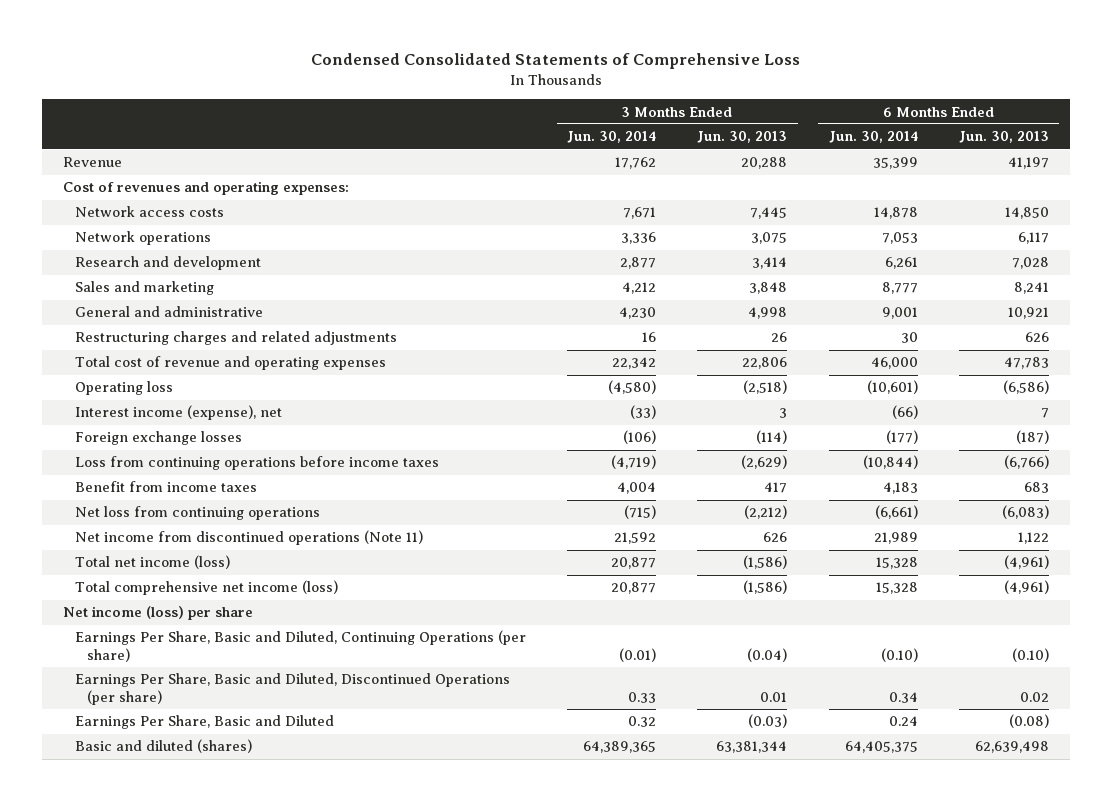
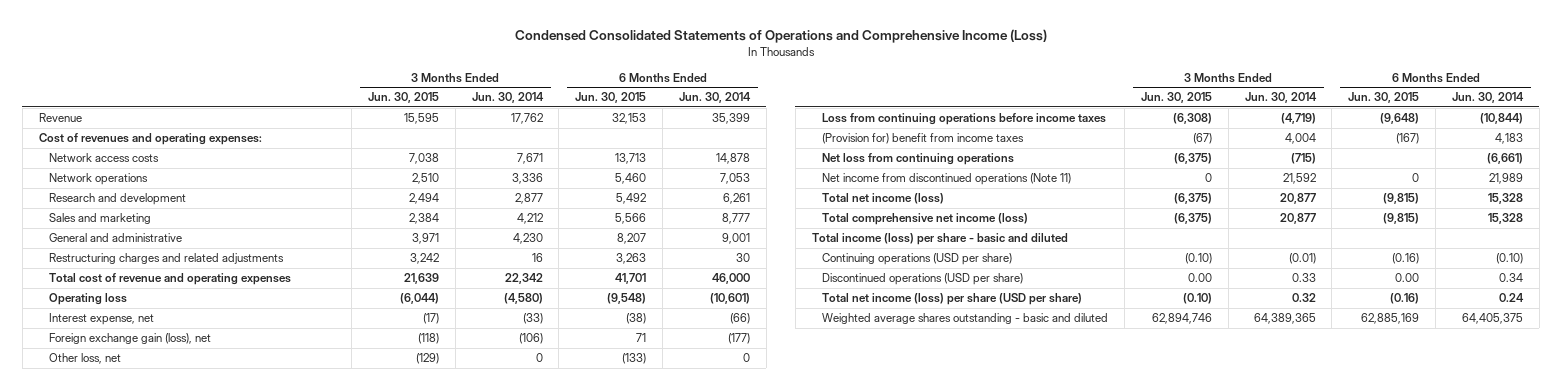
[311,53,801,70] Condensed Consolidated Statements of Comprehensive Loss -> [514,29,1047,44] Condensed Consolidated Statements of Operations and Comprehensive Income (Loss)
[697,131,788,144] Jun. 30, 2013 -> none
[959,131,1050,144] Jun. 30, 2013 -> none
none -> [368,92,440,104] Jun. 30, 2015
none -> [575,92,647,104] Jun. 30, 2015
[74,405,282,421] Interest income (expense), net -> [49,313,155,326] Interest expense, net
[74,431,242,446] Foreign exchange losses -> [49,333,212,345] Foreign exchange gain (loss), net
none -> [49,353,122,365] Other loss, net
[74,481,257,493] Benefit from income taxes -> [822,133,1025,145] (Provision for) benefit from income taxes
[63,606,254,621] Net income (loss) per share -> [811,233,1068,246] Total income (loss) per share - basic and diluted
[74,630,526,662] Earnings Per Share, Basic and Diluted, Continuing Operations (per share) -> [822,253,1013,266] Continuing operations (USD per share)
[74,673,510,705] Earnings Per Share, Basic and Diluted, Discontinued Operations (per share) -> [822,273,1024,286] Discontinued operations (USD per share)
[74,715,334,730] Earnings Per Share, Basic and Diluted -> [822,293,1083,306] Total net income (loss) per share (USD per share)
[74,739,252,754] Basic and diluted (shares) -> [822,313,1109,325] Weighted average shares outstanding - basic and diluted

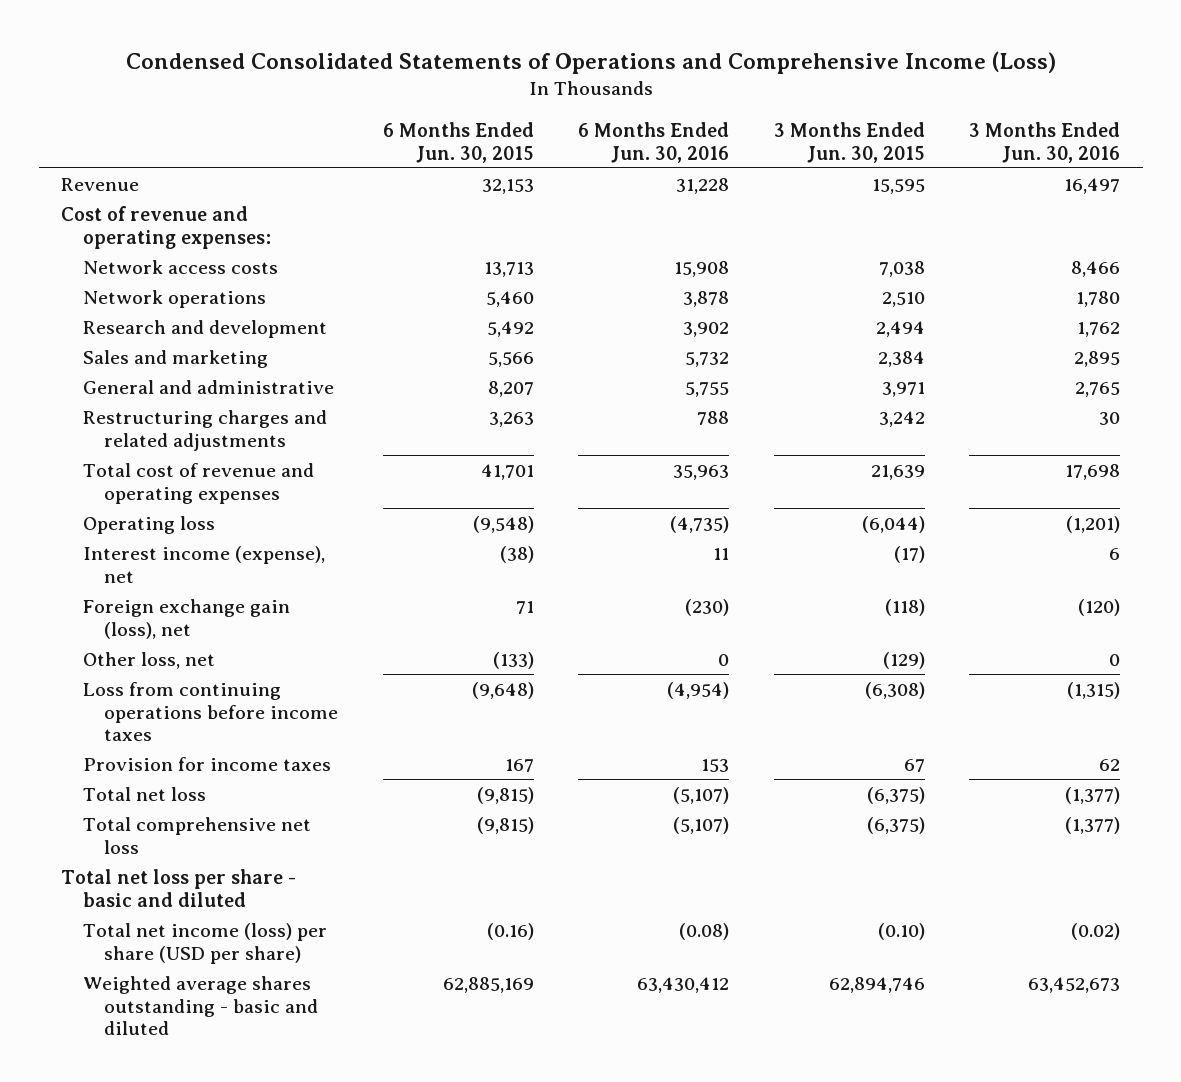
[471,92,544,104] Jun. 30, 2014 -> none
[678,92,751,104] Jun. 30, 2014 -> none
none -> [578,121,730,163] 6 Months Ended Jun. 30, 2016
none -> [969,121,1121,163] 3 Months Ended Jun. 30, 2016
[38,133,262,146] Cost of revenues and operating expenses: -> [60,205,271,249] Cost of revenue and operating expenses:
[49,313,155,326] Interest expense, net -> [82,545,325,583] Interest income (expense), net
[822,153,1015,166] Net loss from continuing operations -> none
[822,173,1072,186] Net income from discontinued operations (Note 11) -> none
[822,253,1013,266] Continuing operations (USD per share) -> none
[822,273,1024,286] Discontinued operations (USD per share) -> none
[822,133,1025,145] (Provision for) benefit from income taxes -> [82,756,331,771] Provision for income taxes
[1193,133,1213,145] (67) -> [903,758,925,772] 67
[1396,133,1420,145] (167) -> [504,758,534,772] 167
[822,193,945,205] Total net income (loss) -> [82,786,206,801] Total net loss
[822,213,1029,226] Total comprehensive net income (loss) -> [82,816,311,854] Total comprehensive net loss
[811,233,1068,246] Total income (loss) per share - basic and diluted -> [60,868,296,907] Total net loss per share - basic and diluted

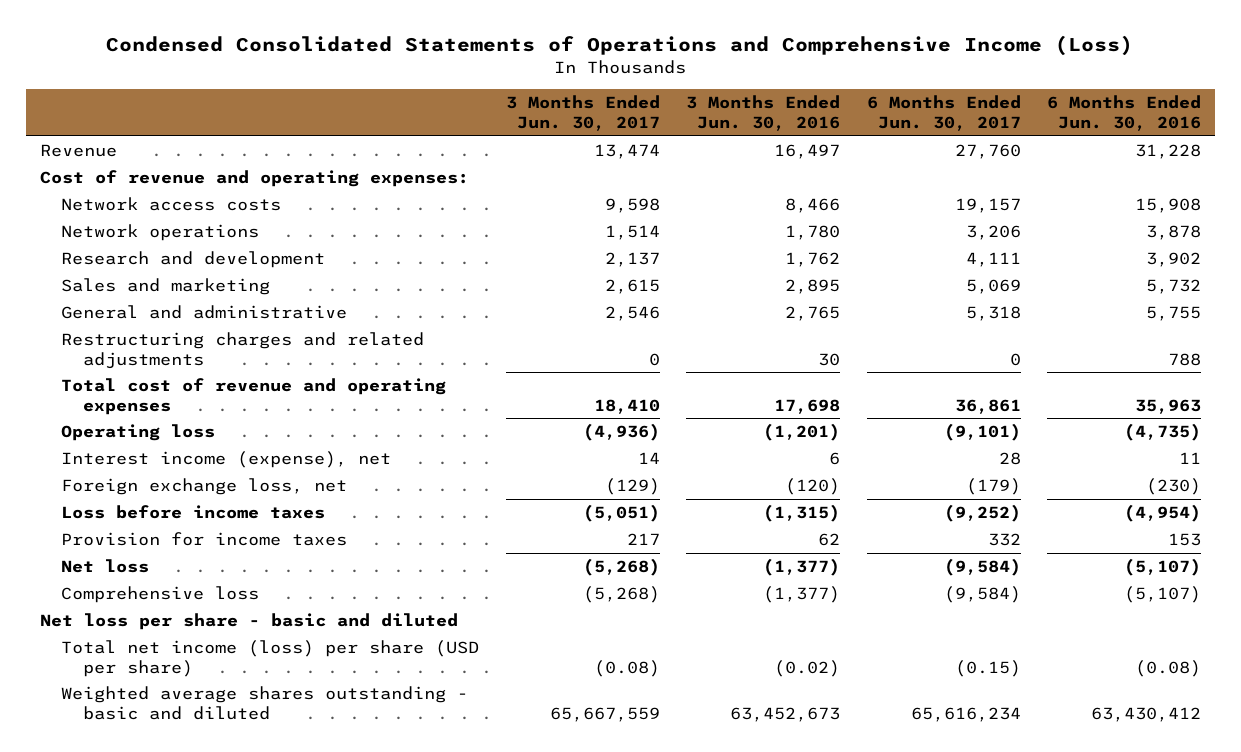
[382,121,534,163] 6 Months Ended Jun. 30, 2015 -> none
[773,121,925,163] 3 Months Ended Jun. 30, 2015 -> none
none -> [505,95,660,131] 3 Months Ended Jun. 30, 2017
none -> [866,95,1021,131] 6 Months Ended Jun. 30, 2017
[82,651,215,669] Other loss, net -> none
[82,598,290,639] Foreign exchange gain (loss), net -> [61,478,348,496] Foreign exchange loss, net
[82,681,339,742] Loss from continuing operations before income taxes -> [61,505,326,520] Loss before income taxes
[82,786,206,801] Total net loss -> [61,559,150,574] Net loss
[82,816,311,854] Total comprehensive net loss -> [61,586,260,604] Comprehensive loss
[60,868,296,907] Total net loss per share - basic and diluted -> [39,613,458,631] Net loss per share - basic and diluted

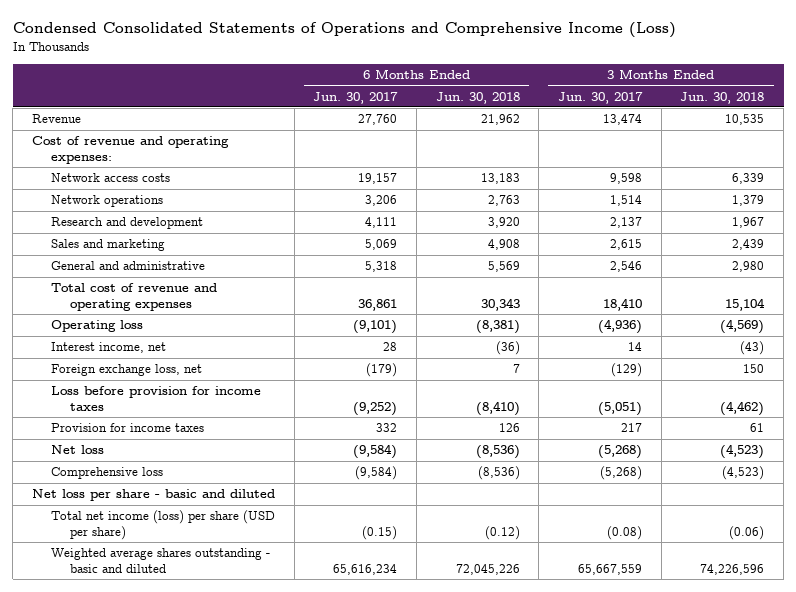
[686,95,841,131] 3 Months Ended Jun. 30, 2016 -> none
[1047,95,1202,131] 6 Months Ended Jun. 30, 2016 -> none
none -> [435,91,520,104] Jun. 30, 2018
none -> [680,91,765,104] Jun. 30, 2018
[61,332,425,369] Restructuring charges and related adjustments -> none
[61,451,392,469] Interest income (expense), net -> [51,342,167,354] Interest income, net
[61,505,326,520] Loss before income taxes -> [51,386,262,411] Loss before provision for income taxes

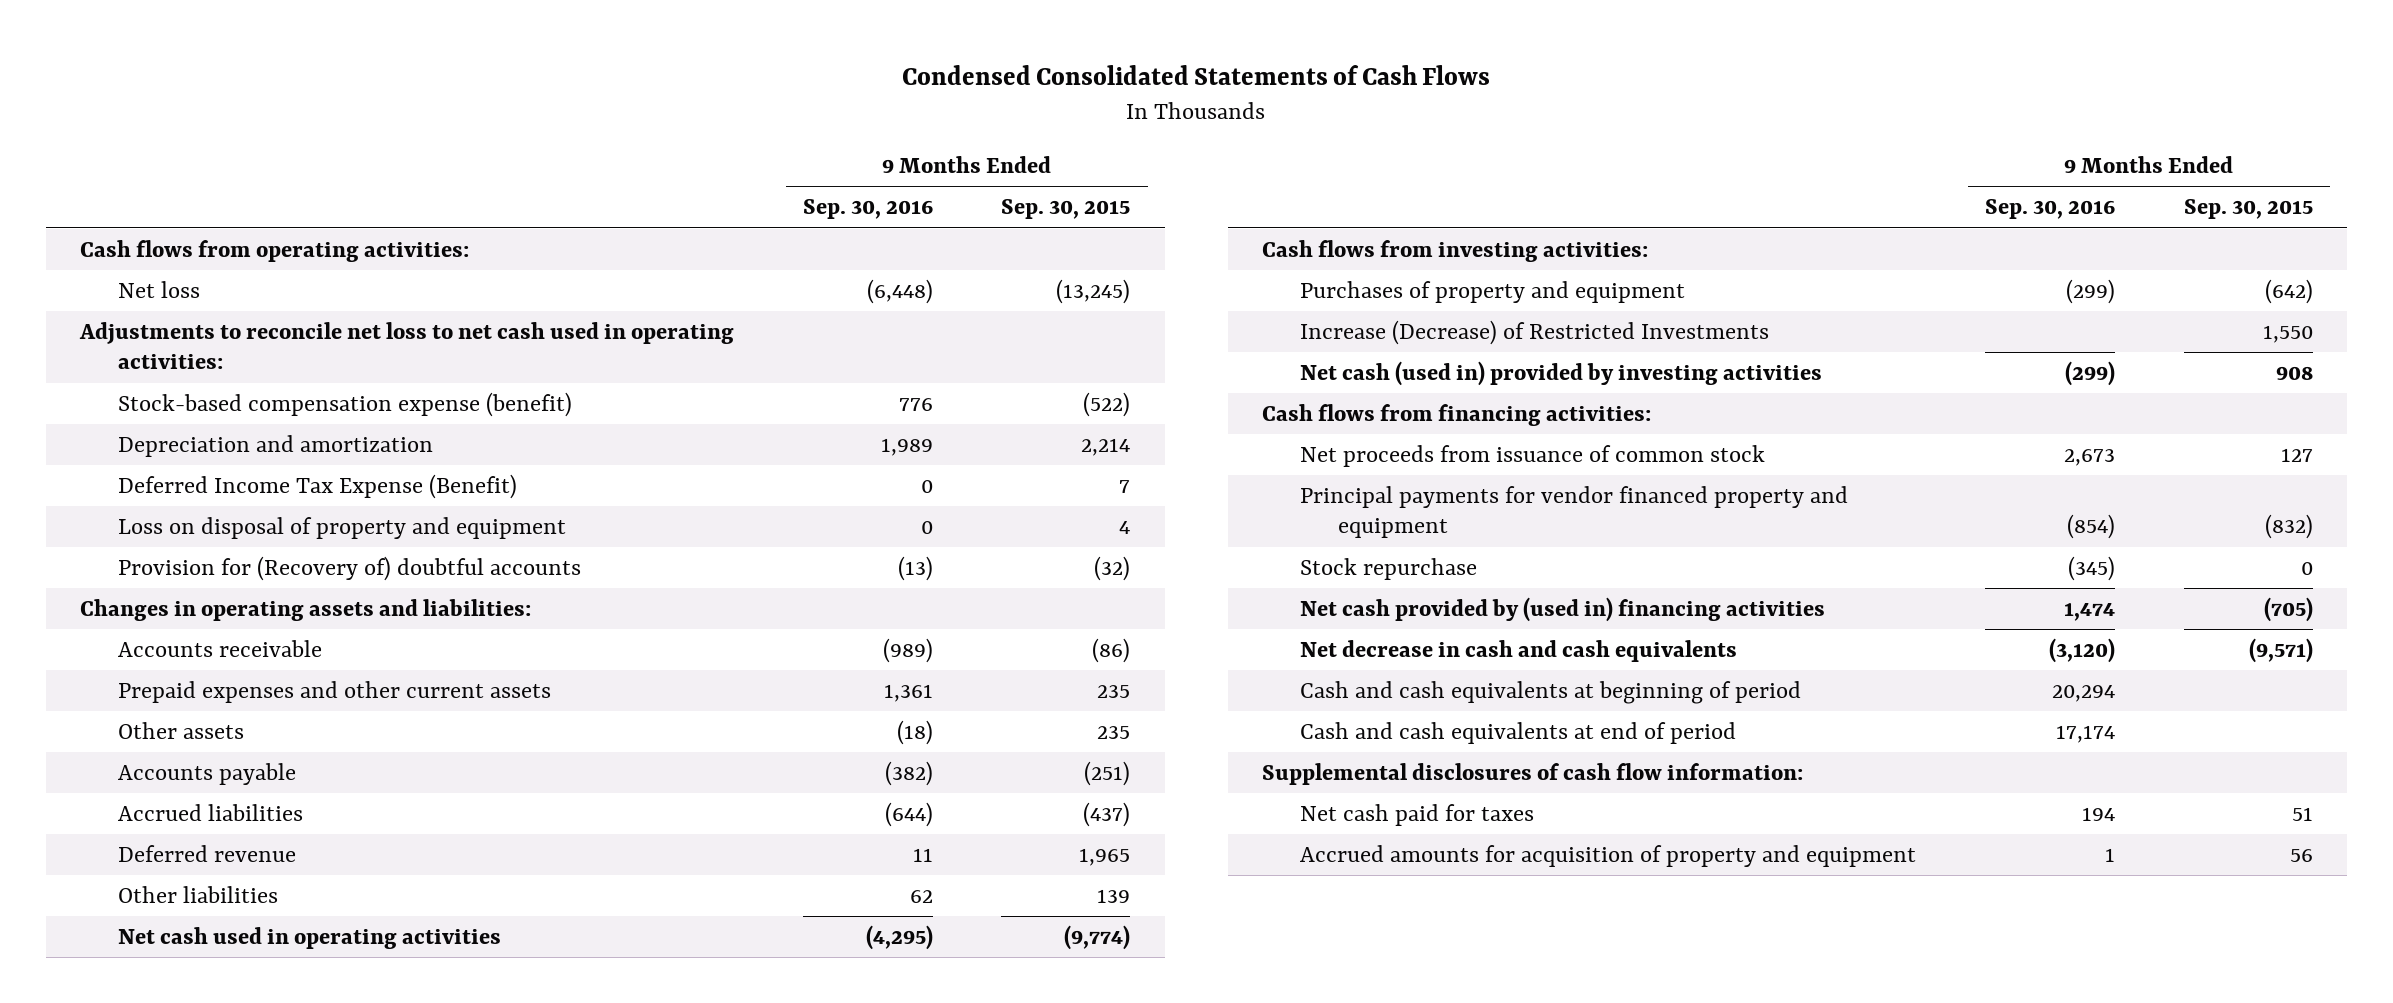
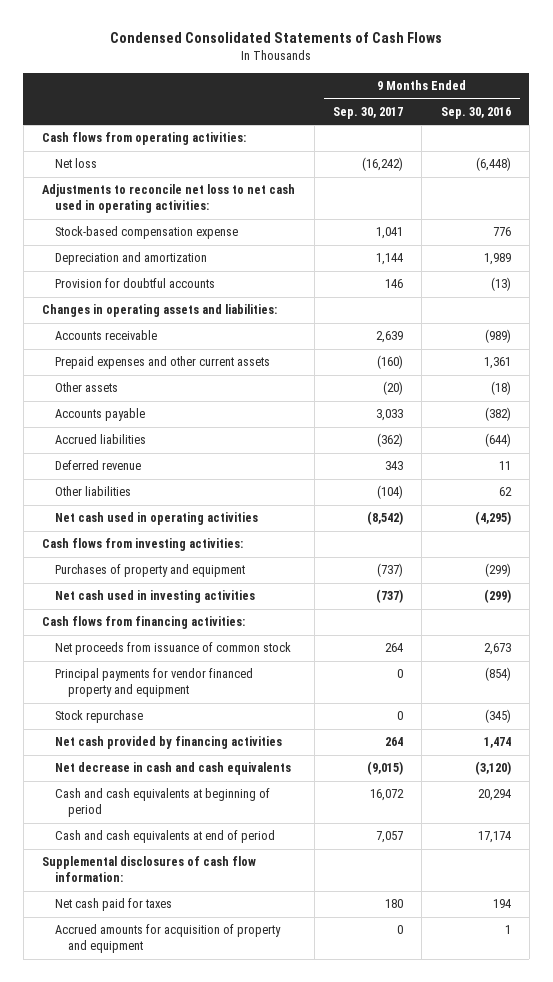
[1001,199,1131,220] Sep. 30, 2015 -> none
none -> [332,107,403,120] Sep. 30, 2017
[117,391,572,417] Stock-based compensation expense (benefit) -> [55,226,239,240] Stock-based compensation expense
[117,473,517,499] Deferred Income Tax Expense (Benefit) -> none
[117,516,566,539] Loss on disposal of property and equipment -> none
[117,555,581,581] Provision for (Recovery of) doubtful accounts -> [55,278,216,289] Provision for doubtful accounts
[1300,319,1770,345] Increase (Decrease) of Restricted Investments -> none
[1300,360,1823,386] Net cash (used in) provided by investing activities -> [55,590,256,604] Net cash used in investing activities
[1300,596,1826,622] Net cash provided by (used in) financing activities -> [55,736,283,750] Net cash provided by financing activities

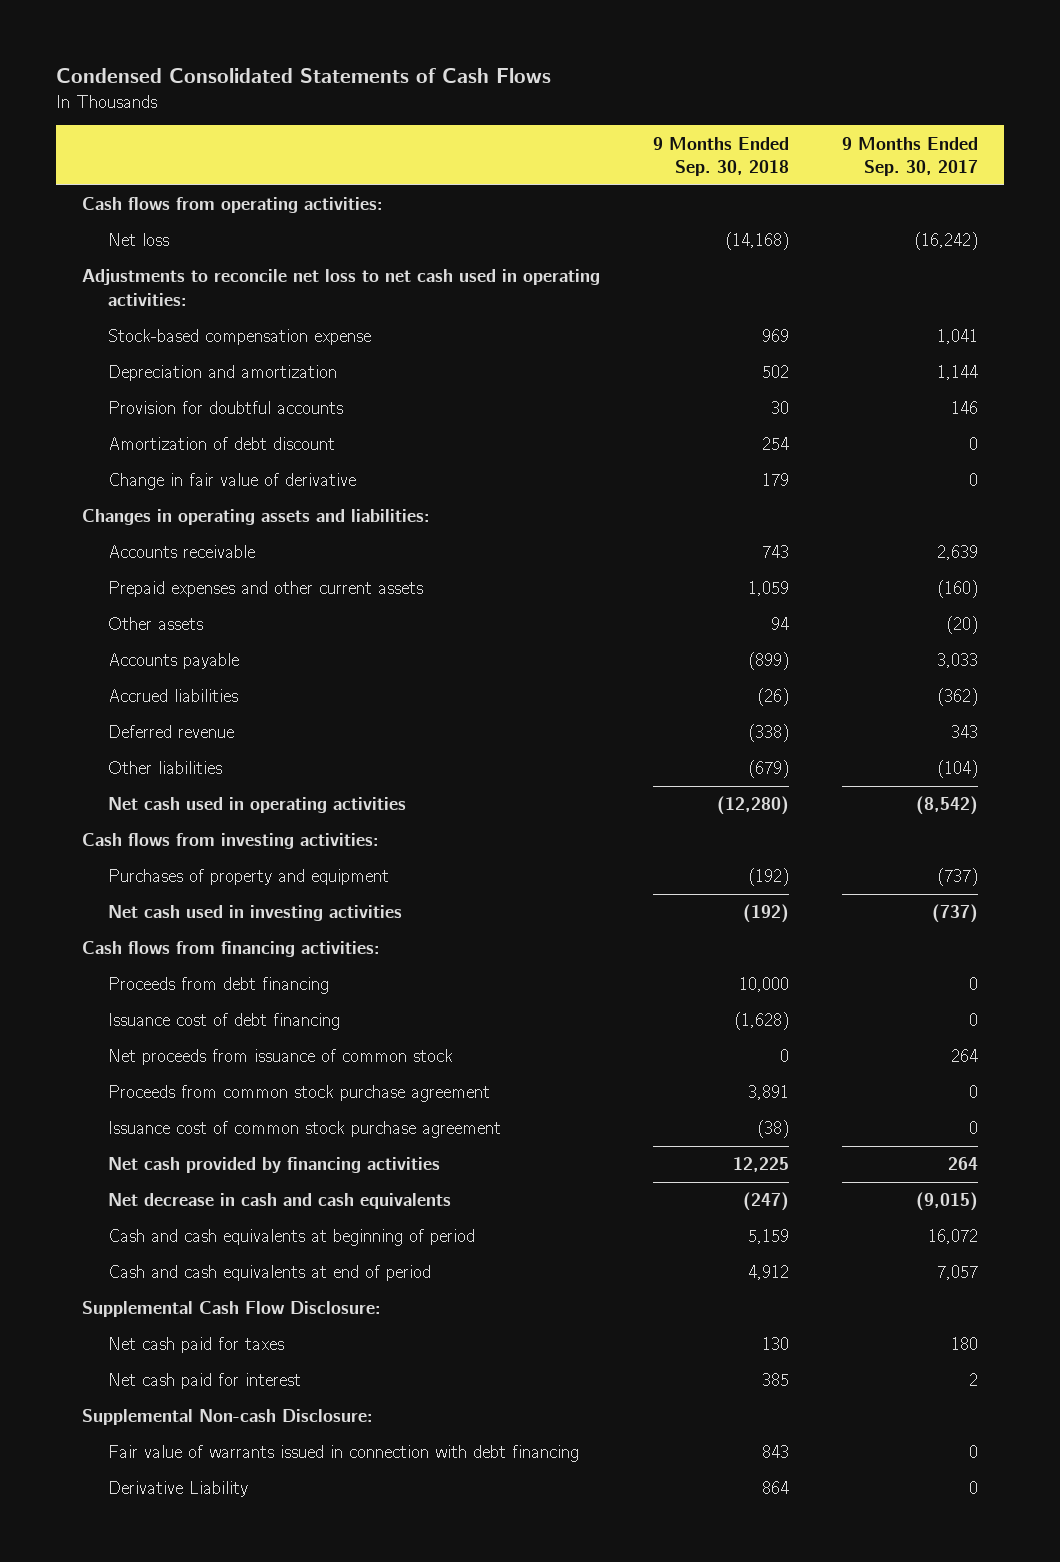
[440,107,511,120] Sep. 30, 2016 -> none
none -> [653,136,790,176] 9 Months Ended Sep. 30, 2018
none -> [108,437,336,451] Amortization of debt discount
none -> [108,473,357,491] Change in fair value of derivative
none -> [108,977,330,995] Proceeds from debt financing
none -> [108,1013,341,1031] Issuance cost of debt financing
[55,668,254,698] Principal payments for vendor financed property and equipment -> none
[55,710,144,724] Stock repurchase -> none
none -> [108,1085,491,1103] Proceeds from common stock purchase agreement
none -> [108,1121,502,1139] Issuance cost of common stock purchase agreement
[42,856,257,883] Supplemental disclosures of cash flow information: -> [82,1301,382,1318] Supplemental Cash Flow Disclosure:
[55,924,282,954] Accrued amounts for acquisition of property and equipment -> none
none -> [108,1373,302,1390] Net cash paid for interest
none -> [82,1409,374,1426] Supplemental Non-cash Disclosure:
none -> [108,1445,580,1463] Fair value of warrants issued in connection with debt financing
none -> [108,1481,249,1498] Derivative Liability

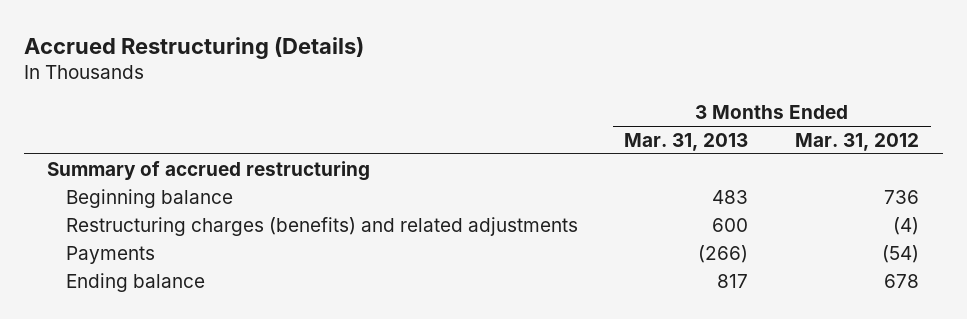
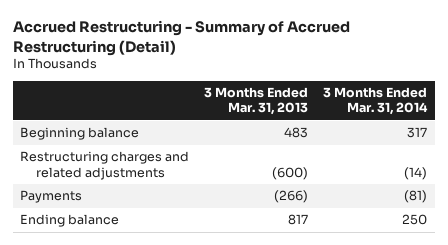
[24,36,365,59] Accrued Restructuring (Details) -> [12,20,350,56] Accrued Restructuring - Summary of Accrued Restructuring (Detail)
[795,132,920,151] Mar. 31, 2012 -> none
none -> [323,87,429,116] 3 Months Ended Mar. 31, 2014
[47,160,371,181] Summary of accrued restructuring -> none
[65,216,578,236] Restructuring charges (benefits) and related adjustments -> [20,151,190,180] Restructuring charges and related adjustments
[712,217,749,232] 600 -> [272,166,309,180] (600)

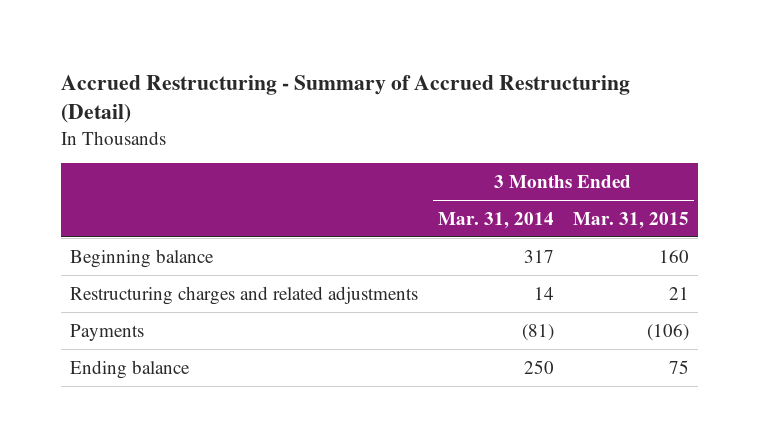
[204,87,309,116] 3 Months Ended Mar. 31, 2013 -> none
none -> [572,211,689,229] Mar. 31, 2015
[404,166,428,180] (14) -> [533,286,554,300] 14

